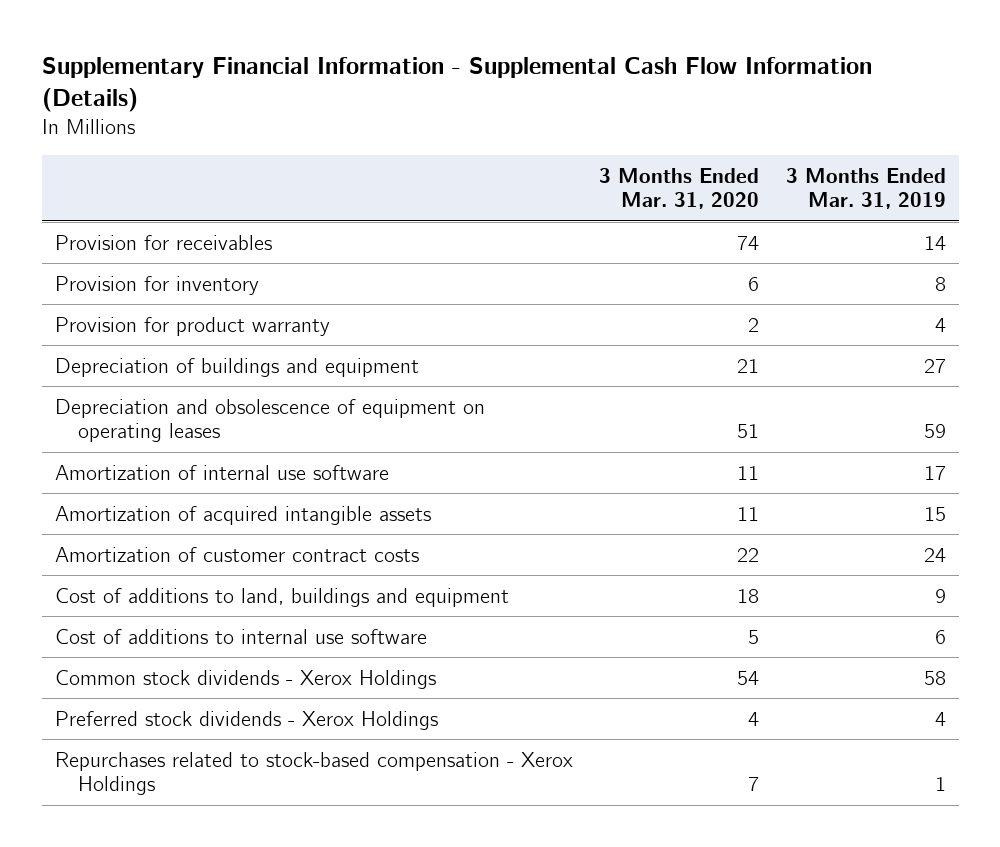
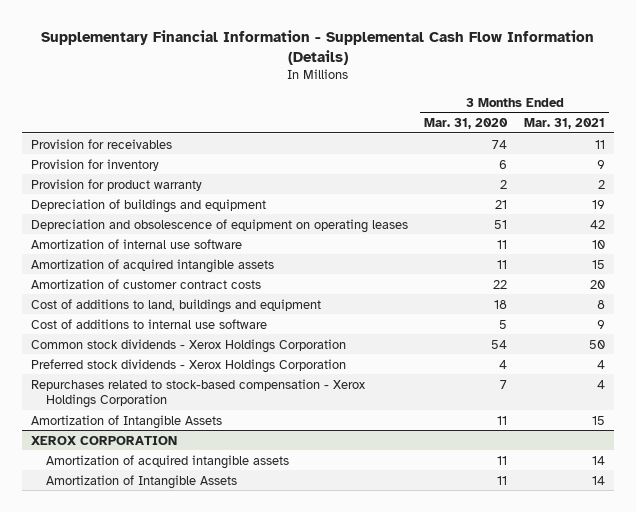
[785,167,946,210] 3 Months Ended Mar. 31, 2019 -> none
none -> [524,117,606,129] Mar. 31, 2021
[54,669,436,689] Common stock dividends - Xerox Holdings -> [30,338,346,353] Common stock dividends - Xerox Holdings Corporation
[54,710,438,730] Preferred stock dividends - Xerox Holdings -> [30,358,346,373] Preferred stock dividends - Xerox Holdings Corporation
[54,751,573,796] Repurchases related to stock-based compensation - Xerox Holdings -> [30,378,365,409] Repurchases related to stock-based compensation - Xerox Holdings Corporation
none -> [30,414,222,429] Amortization of Intangible Assets
none -> [30,435,177,445] XEROX CORPORATION
none -> [46,454,290,469] Amortization of acquired intangible assets
none -> [46,474,238,489] Amortization of Intangible Assets

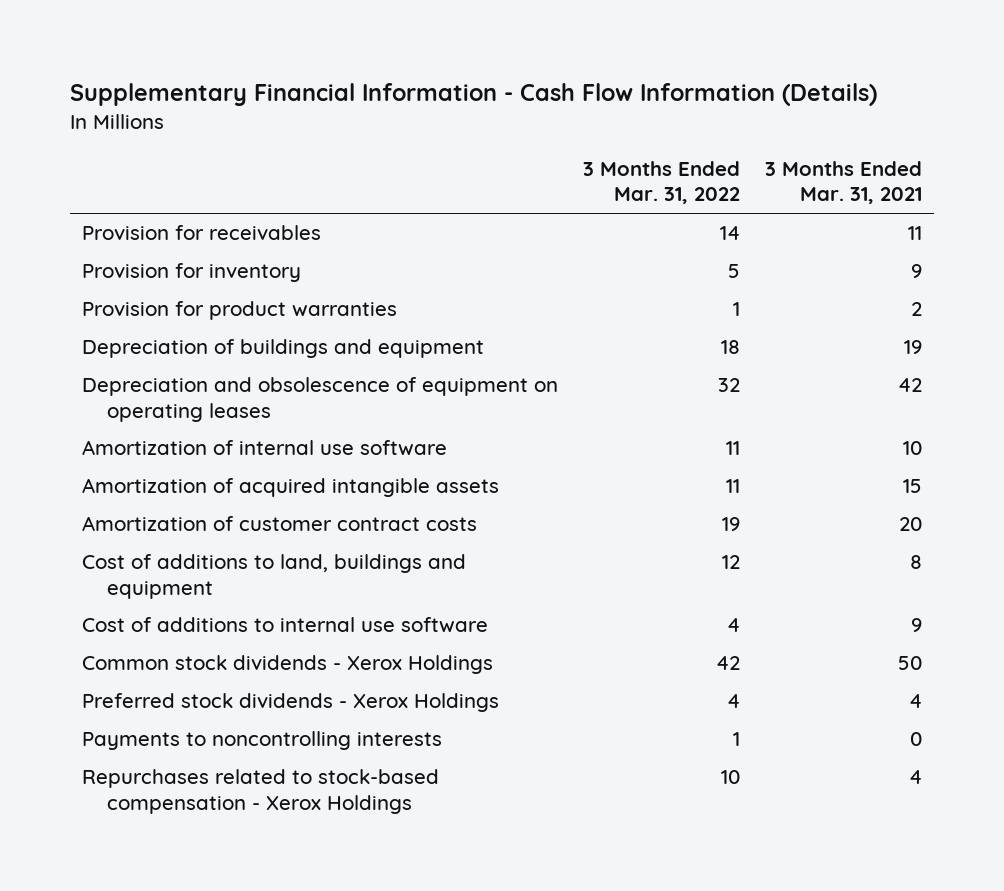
[40,30,594,65] Supplementary Financial Information - Supplemental Cash Flow Information (Details) -> [69,83,877,107] Supplementary Financial Information - Cash Flow Information (Details)
[424,117,509,129] Mar. 31, 2020 -> none
none -> [582,161,740,205] 3 Months Ended Mar. 31, 2022
[30,178,202,191] Provision for product warranty -> [82,301,398,321] Provision for product warranties
[30,414,222,429] Amortization of Intangible Assets -> none
[30,435,177,445] XEROX CORPORATION -> none
[46,454,290,469] Amortization of acquired intangible assets -> none
[46,474,238,489] Amortization of Intangible Assets -> none
[30,338,346,353] Common stock dividends - Xerox Holdings Corporation -> [82,655,494,675] Common stock dividends - Xerox Holdings
[30,358,346,373] Preferred stock dividends - Xerox Holdings Corporation -> [82,693,500,713] Preferred stock dividends - Xerox Holdings
none -> [82,731,443,751] Payments to noncontrolling interests
[30,378,365,409] Repurchases related to stock-based compensation - Xerox Holdings Corporation -> [82,769,440,814] Repurchases related to stock-based compensation - Xerox Holdings

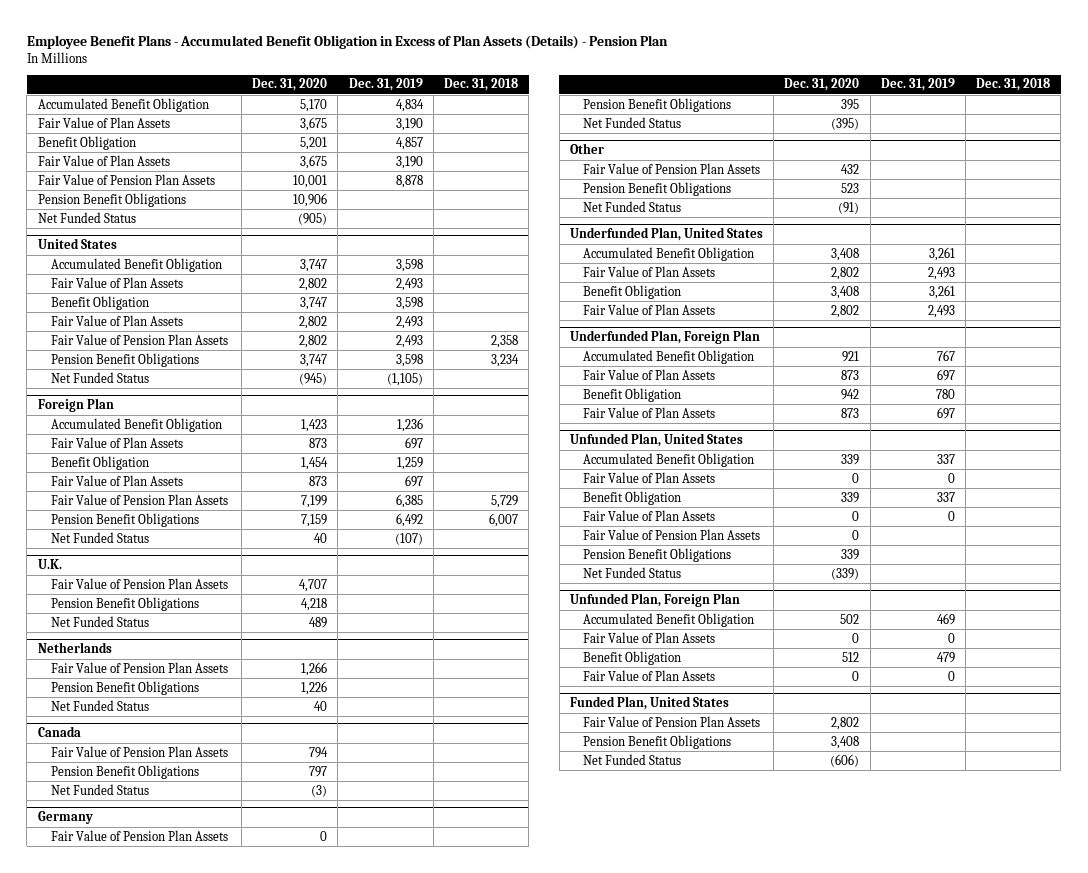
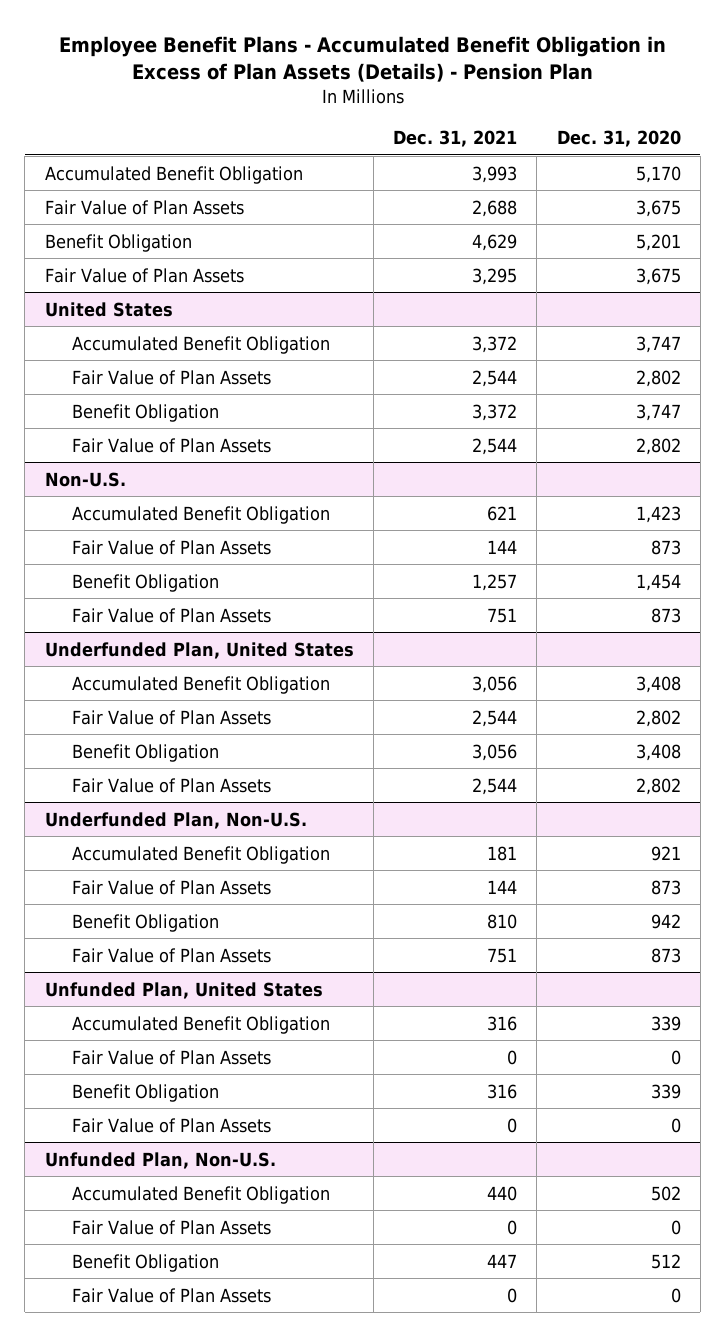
[348,78,423,92] Dec. 31, 2019 -> none
[443,78,518,92] Dec. 31, 2018 -> none
none -> [393,129,518,147] Dec. 31, 2021
[37,173,215,185] Fair Value of Pension Plan Assets -> none
[37,192,186,207] Pension Benefit Obligations -> none
[37,211,136,223] Net Funded Status -> none
[50,333,228,345] Fair Value of Pension Plan Assets -> none
[50,352,199,367] Pension Benefit Obligations -> none
[50,371,149,383] Net Funded Status -> none
[37,398,114,413] Foreign Plan -> [44,471,126,487] Non-U.S.
[50,493,228,505] Fair Value of Pension Plan Assets -> none
[50,512,199,527] Pension Benefit Obligations -> none
[50,531,149,543] Net Funded Status -> none
[37,559,62,570] U.K. -> none
[50,577,228,589] Fair Value of Pension Plan Assets -> none
[50,596,199,611] Pension Benefit Obligations -> none
[50,615,149,627] Net Funded Status -> none
[37,642,112,654] Netherlands -> none
[50,661,228,673] Fair Value of Pension Plan Assets -> none
[50,680,199,695] Pension Benefit Obligations -> none
[50,699,149,711] Net Funded Status -> none
[37,726,81,738] Canada -> none
[50,745,228,757] Fair Value of Pension Plan Assets -> none
[50,764,199,779] Pension Benefit Obligations -> none
[50,783,149,795] Net Funded Status -> none
[37,811,93,825] Germany -> none
[50,829,228,841] Fair Value of Pension Plan Assets -> none
[583,97,732,112] Pension Benefit Obligations -> none
[583,116,682,128] Net Funded Status -> none
[570,143,605,155] Other -> none
[583,162,761,174] Fair Value of Pension Plan Assets -> none
[583,181,732,196] Pension Benefit Obligations -> none
[583,200,682,212] Net Funded Status -> none
[570,330,761,345] Underfunded Plan, Foreign Plan -> none
none -> [44,811,307,829] Underfunded Plan, Non-U.S.
[583,528,761,540] Fair Value of Pension Plan Assets -> none
[583,547,732,562] Pension Benefit Obligations -> none
[583,566,682,578] Net Funded Status -> none
[570,593,741,608] Unfunded Plan, Foreign Plan -> none
none -> [44,1151,276,1169] Unfunded Plan, Non-U.S.
[570,696,730,711] Funded Plan, United States -> none
[583,715,761,727] Fair Value of Pension Plan Assets -> none
[583,734,732,749] Pension Benefit Obligations -> none
[583,753,682,765] Net Funded Status -> none

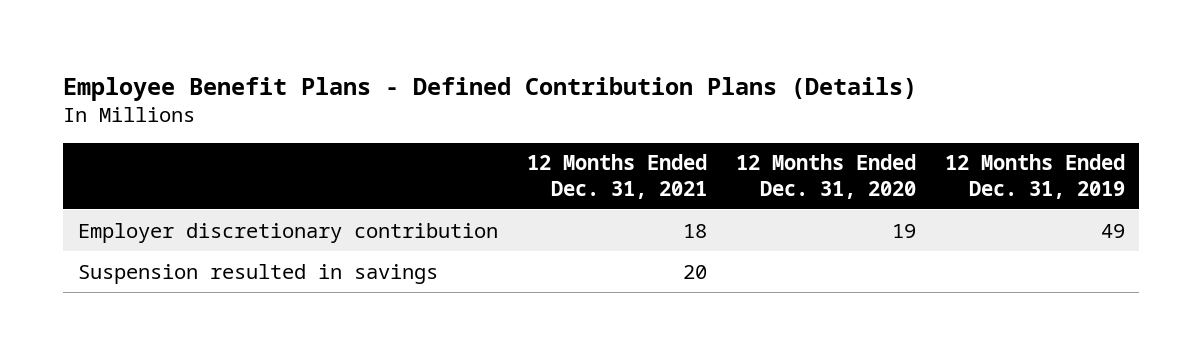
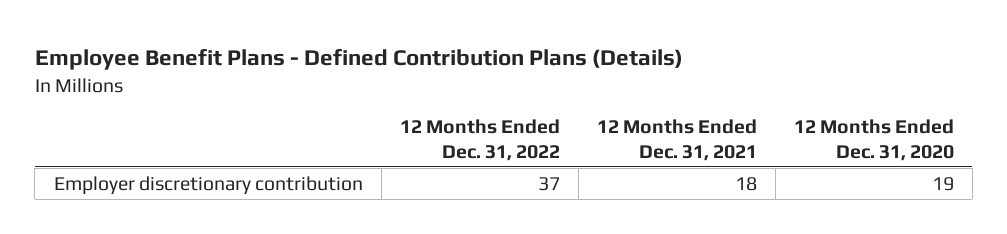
[944,154,1125,199] 12 Months Ended Dec. 31, 2019 -> none
none -> [399,119,560,161] 12 Months Ended Dec. 31, 2022
[77,263,438,284] Suspension resulted in savings -> none

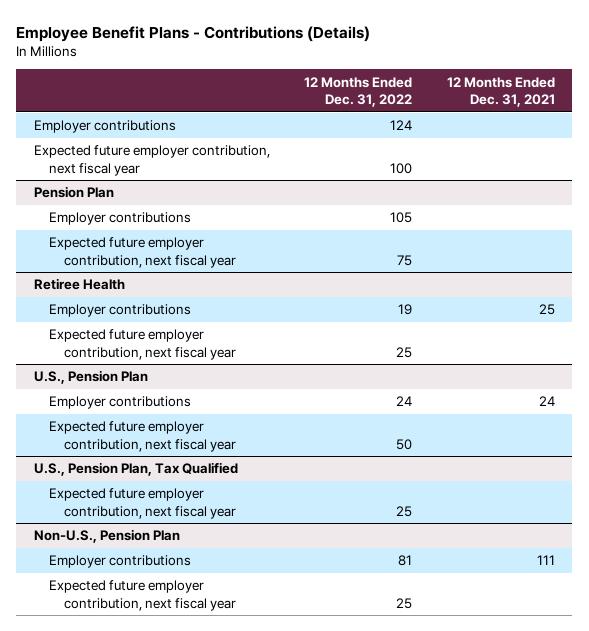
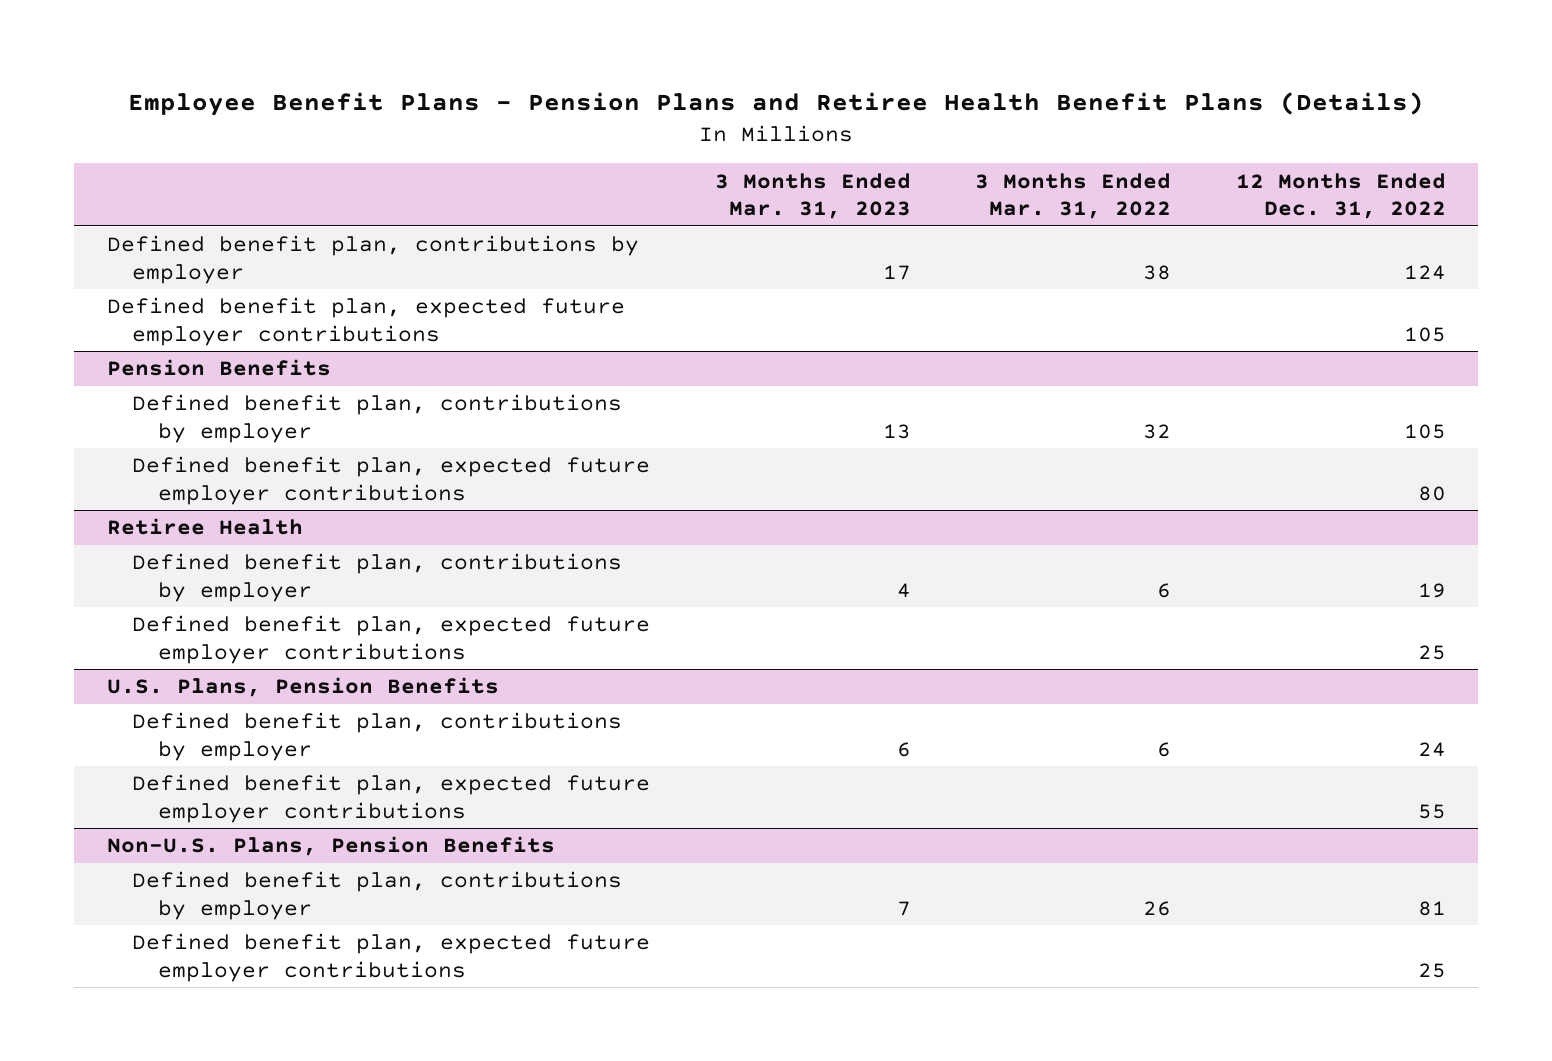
[16,25,371,42] Employee Benefit Plans - Contributions (Details) -> [128,91,1425,116] Employee Benefit Plans - Pension Plans and Retiree Health Benefit Plans (Details)
[446,76,555,108] 12 Months Ended Dec. 31, 2021 -> none
none -> [714,172,911,220] 3 Months Ended Mar. 31, 2023
none -> [975,172,1172,220] 3 Months Ended Mar. 31, 2022
[33,145,270,176] Expected future employer contribution, next fiscal year -> none
[48,237,236,268] Expected future employer contribution, next fiscal year -> none
[33,120,176,134] Employer contributions -> [106,235,639,284] Defined benefit plan, contributions by employer
none -> [106,297,625,346] Defined benefit plan, expected future employer contributions
[33,186,114,199] Pension Plan -> [106,359,331,377] Pension Benefits
[48,212,191,226] Employer contributions -> [132,394,623,443] Defined benefit plan, contributions by employer
none -> [132,456,651,505] Defined benefit plan, expected future employer contributions
[48,329,236,360] Expected future employer contribution, next fiscal year -> none
[48,421,236,452] Expected future employer contribution, next fiscal year -> none
[33,462,238,477] U.S., Pension Plan, Tax Qualified -> none
[48,488,236,519] Expected future employer contribution, next fiscal year -> none
[48,580,236,611] Expected future employer contribution, next fiscal year -> none
[48,304,191,318] Employer contributions -> [132,553,623,602] Defined benefit plan, contributions by employer
none -> [132,615,651,664] Defined benefit plan, expected future employer contributions
[33,370,148,385] U.S., Pension Plan -> [106,677,499,698] U.S. Plans, Pension Benefits
[48,396,191,410] Employer contributions -> [132,712,623,761] Defined benefit plan, contributions by employer
none -> [132,774,651,823] Defined benefit plan, expected future employer contributions
[33,529,180,544] Non-U.S., Pension Plan -> [106,836,555,857] Non-U.S. Plans, Pension Benefits
[48,555,191,569] Employer contributions -> [132,871,623,920] Defined benefit plan, contributions by employer
none -> [132,933,651,982] Defined benefit plan, expected future employer contributions

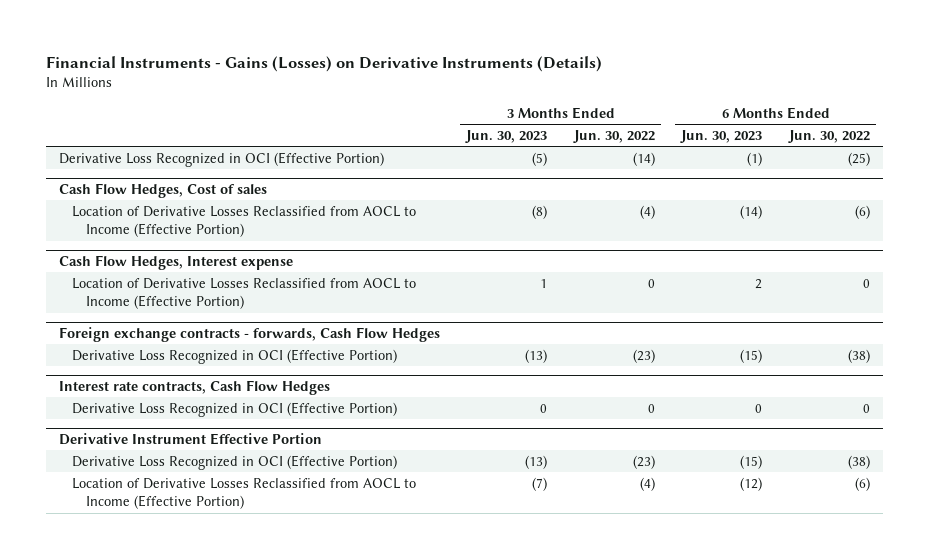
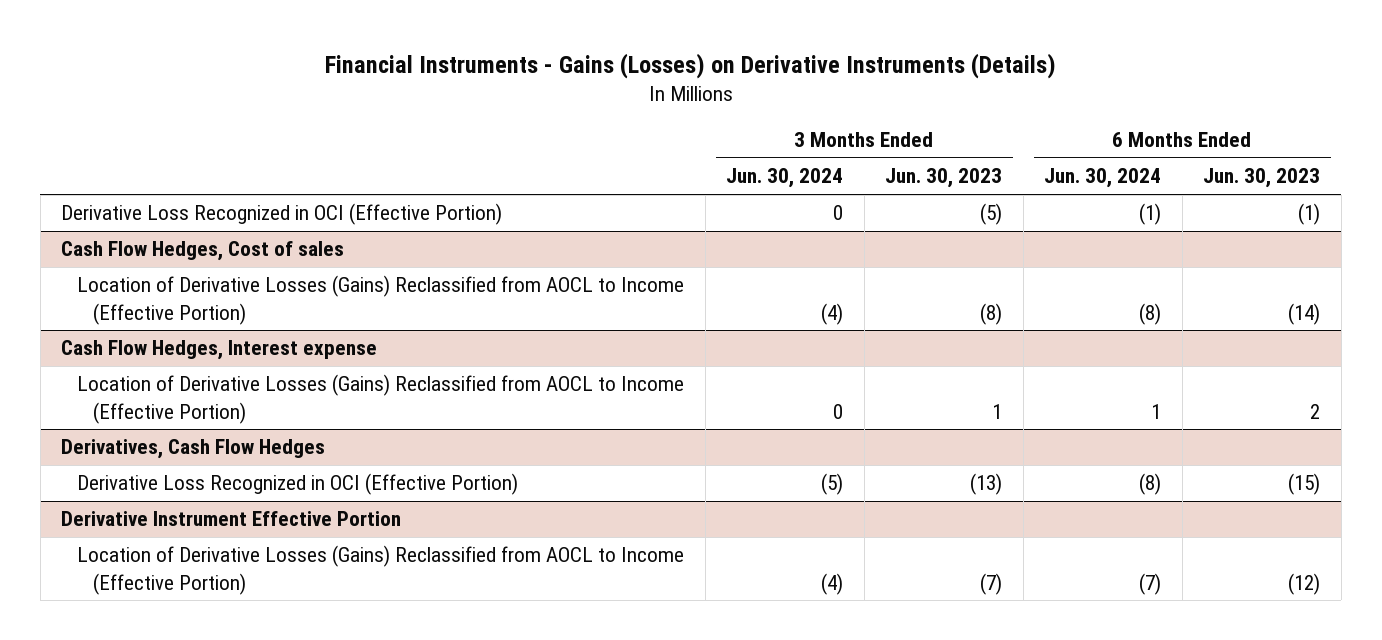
[572,129,655,143] Jun. 30, 2022 -> none
[787,129,870,143] Jun. 30, 2022 -> none
none -> [726,168,844,189] Jun. 30, 2024
none -> [1044,168,1162,189] Jun. 30, 2024
[72,205,417,238] Location of Derivative Losses Reclassified from AOCL to Income (Effective Portion) -> [77,275,685,325] Location of Derivative Losses (Gains) Reclassified from AOCL to Income (Effective Portion)
[58,326,440,342] Foreign exchange contracts - forwards, Cash Flow Hedges -> none
[72,277,417,310] Location of Derivative Losses Reclassified from AOCL to Income (Effective Portion) -> [77,374,685,424] Location of Derivative Losses (Gains) Reclassified from AOCL to Income (Effective Portion)
none -> [61,439,326,460] Derivatives, Cash Flow Hedges
[58,379,330,395] Interest rate contracts, Cash Flow Hedges -> none
[72,401,398,417] Derivative Loss Recognized in OCI (Effective Portion) -> none
[72,454,398,470] Derivative Loss Recognized in OCI (Effective Portion) -> none
[72,477,417,510] Location of Derivative Losses Reclassified from AOCL to Income (Effective Portion) -> [77,545,685,595] Location of Derivative Losses (Gains) Reclassified from AOCL to Income (Effective Portion)

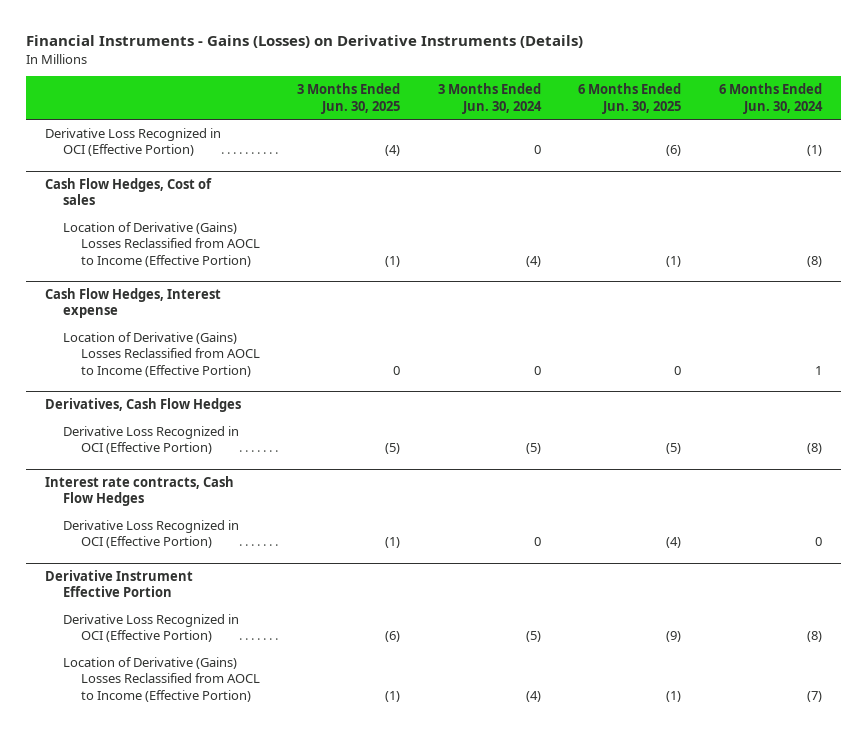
[885,168,1003,189] Jun. 30, 2023 -> none
[1203,168,1321,189] Jun. 30, 2023 -> none
none -> [297,83,401,114] 3 Months Ended Jun. 30, 2025
none -> [578,83,682,114] 6 Months Ended Jun. 30, 2025
[77,275,685,325] Location of Derivative Losses (Gains) Reclassified from AOCL to Income (Effective Portion) -> [62,221,260,267] Location of Derivative (Gains) Losses Reclassified from AOCL to Income (Effective Portion)
[77,374,685,424] Location of Derivative Losses (Gains) Reclassified from AOCL to Income (Effective Portion) -> [62,331,260,377] Location of Derivative (Gains) Losses Reclassified from AOCL to Income (Effective Portion)
none -> [44,476,234,507] Interest rate contracts, Cash Flow Hedges
none -> [62,519,239,549] Derivative Loss Recognized in OCI (Effective Portion)
none -> [62,613,239,643] Derivative Loss Recognized in OCI (Effective Portion)
[77,545,685,595] Location of Derivative Losses (Gains) Reclassified from AOCL to Income (Effective Portion) -> [62,656,260,702] Location of Derivative (Gains) Losses Reclassified from AOCL to Income (Effective Portion)

